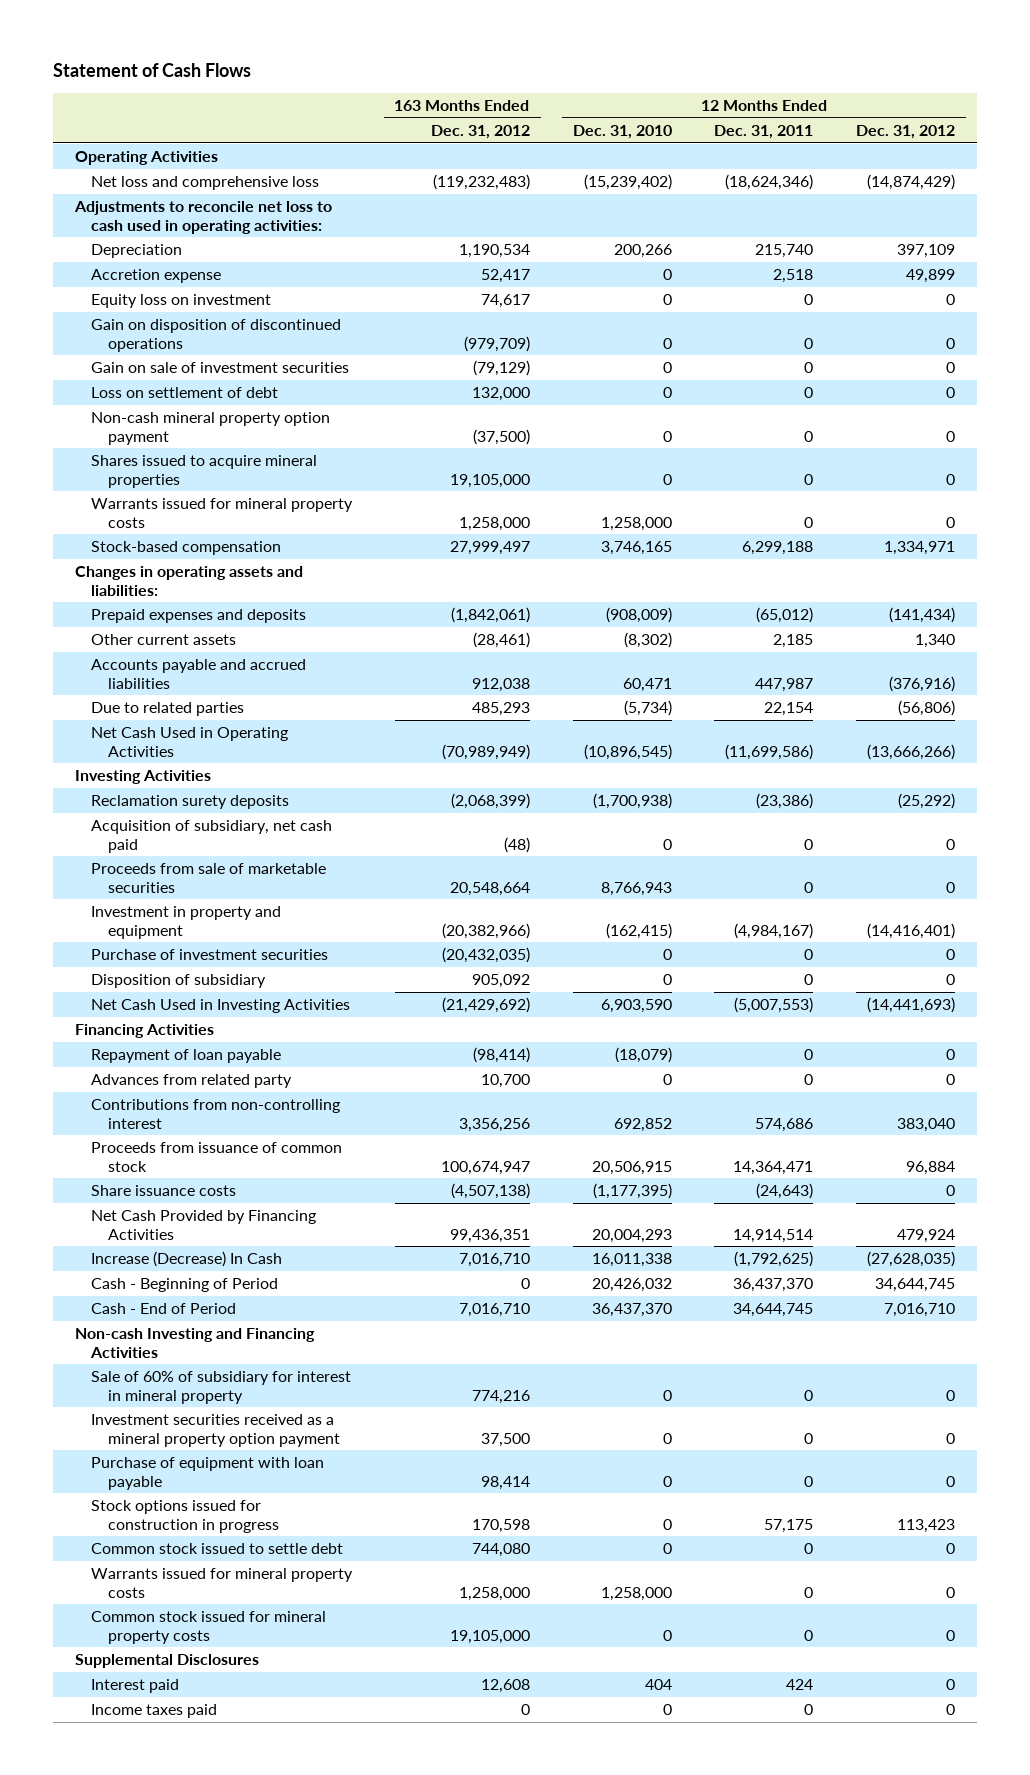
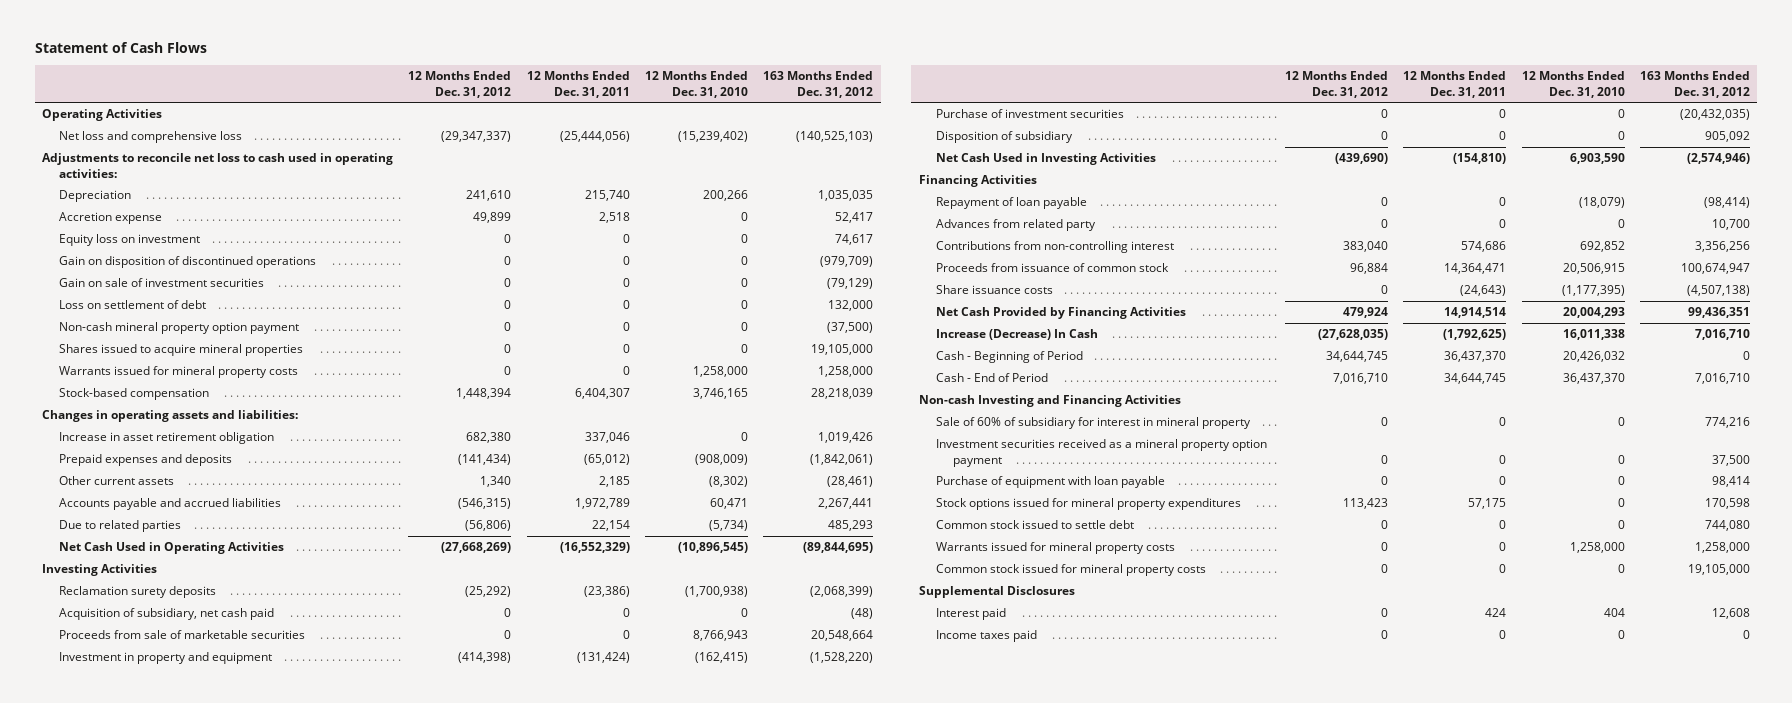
[432,174,530,191] (119,232,483) -> [796,131,874,143] (140,525,103)
[725,174,814,191] (18,624,346) -> [559,131,630,143] (25,444,056)
[867,174,956,191] (14,874,429) -> [441,131,512,143] (29,347,337)
[458,244,530,259] 1,190,534 -> [818,190,874,202] 1,035,035
[897,244,956,259] 397,109 -> [466,190,512,202] 241,610
[449,541,530,556] 27,999,497 -> [811,388,874,400] 28,218,039
[742,541,814,556] 6,299,188 -> [574,388,630,400] 6,404,307
[884,541,956,556] 1,334,971 -> [456,388,512,400] 1,448,394
none -> [59,432,275,445] Increase in asset retirement obligation
[471,677,530,692] 912,038 -> [818,498,874,510] 2,267,441
[755,677,814,692] 447,987 -> [574,498,630,510] 1,972,789
[889,675,956,692] (376,916) -> [458,498,512,510] (546,315)
[441,743,530,760] (70,989,949) -> [803,542,874,554] (89,844,695)
[725,743,814,760] (11,699,586) -> [559,542,630,554] (16,552,329)
[867,743,956,760] (13,666,266) -> [441,542,512,554] (27,668,269)
[441,922,530,939] (20,382,966) -> [810,652,874,664] (1,528,220)
[734,922,814,939] (4,984,167) -> [576,652,630,664] (131,424)
[867,922,956,939] (14,416,401) -> [458,652,512,664] (414,398)
[441,997,530,1014] (21,429,692) -> [1686,153,1750,165] (2,574,946)
[734,997,814,1014] (5,007,553) -> [1453,153,1507,165] (154,810)
[867,997,956,1014] (14,441,693) -> [1334,153,1388,165] (439,690)
[91,1500,279,1533] Stock options issued for construction in progress -> [935,498,1241,511] Stock options issued for mineral property expenditures

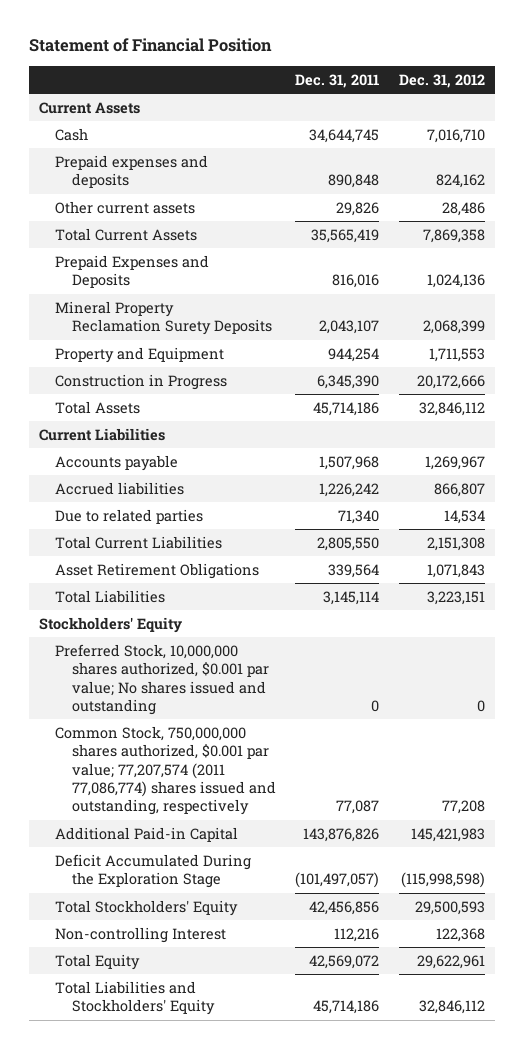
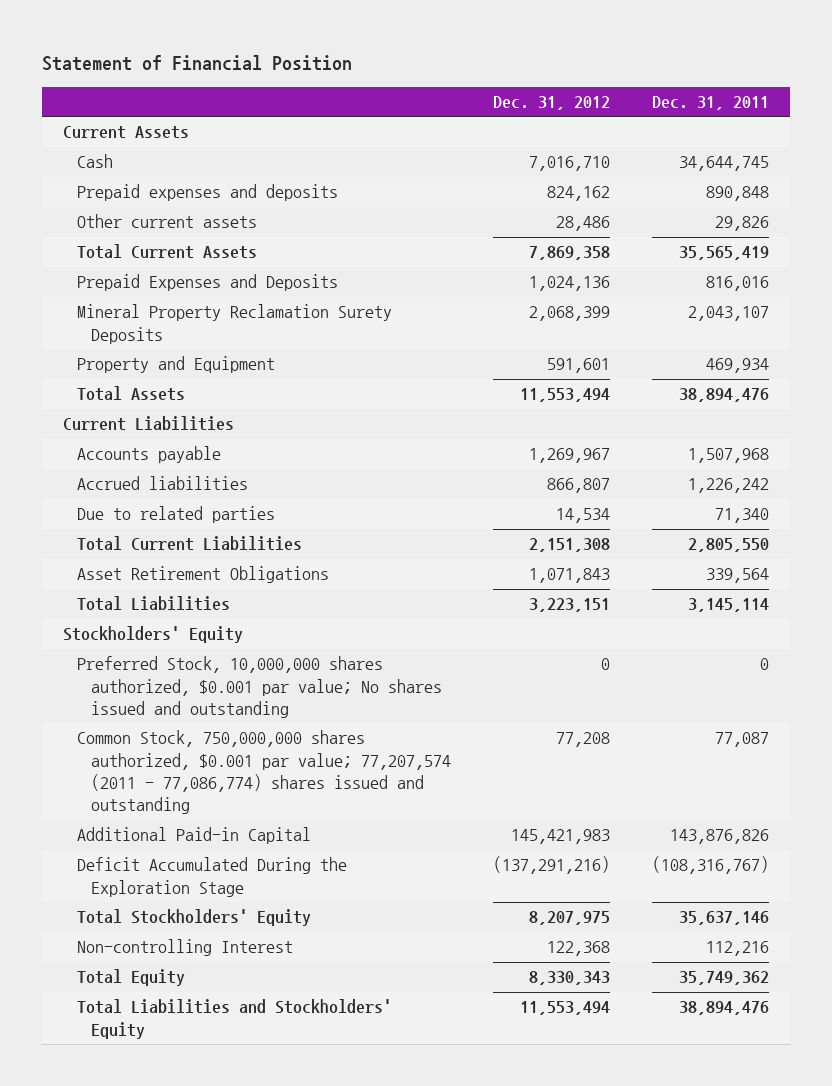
[55,373,228,390] Construction in Progress -> none
[328,347,380,362] 944,254 -> [705,358,769,374] 469,934
[428,347,485,362] 1,711,553 -> [547,358,611,374] 591,601
[313,401,380,416] 45,714,186 -> [678,388,769,403] 38,894,476
[418,401,485,416] 32,846,112 -> [520,388,611,403] 11,553,494
[55,725,276,816] Common Stock, 750,000,000 shares authorized, $0.001 par value; 77,207,574 (2011 77,086,774) shares issued and outstanding, respectively -> [77,730,452,815] Common Stock, 750,000,000 shares authorized, $0.001 par value; 77,207,574 (2011 - 77,086,774) shares issued and outstanding
[295,872,380,889] (101,497,057) -> [651,856,769,875] (108,316,767)
[400,872,485,889] (115,998,598) -> [493,856,611,875] (137,291,216)
[309,900,380,915] 42,456,856 -> [678,911,769,926] 35,637,146
[414,900,485,915] 29,500,593 -> [529,911,611,926] 8,207,975
[309,954,380,969] 42,569,072 -> [678,971,769,986] 35,749,362
[416,954,485,969] 29,622,961 -> [529,971,611,986] 8,330,343
[313,1000,380,1015] 45,714,186 -> [678,1001,769,1016] 38,894,476
[418,1000,485,1015] 32,846,112 -> [520,1001,611,1016] 11,553,494

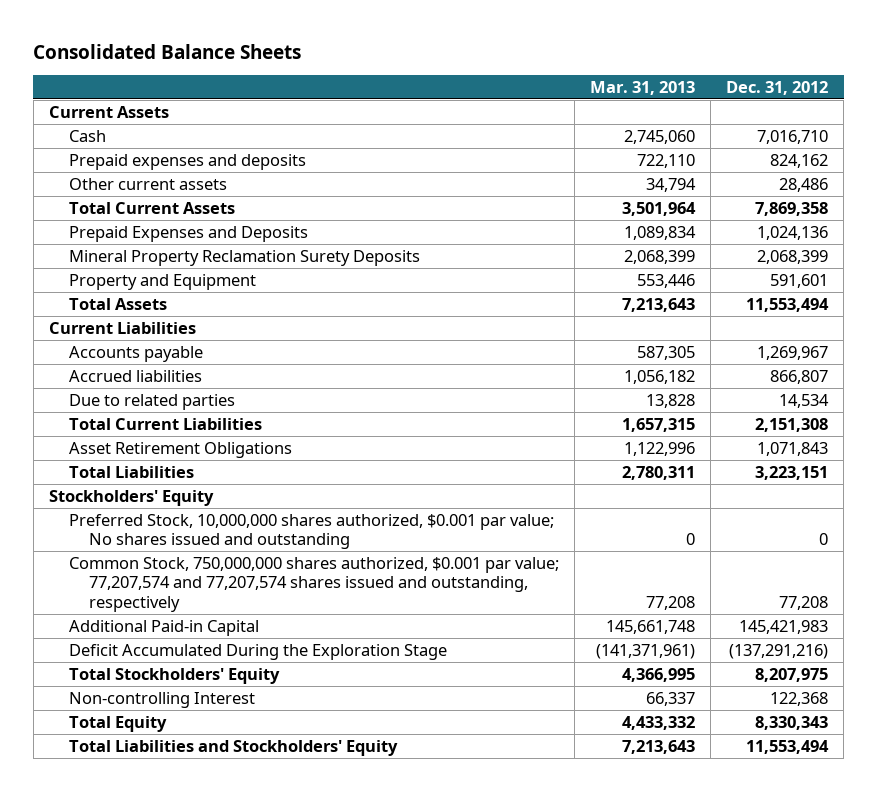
[42,55,353,72] Statement of Financial Position -> [33,43,302,59] Consolidated Balance Sheets
[651,96,769,111] Dec. 31, 2011 -> none
none -> [589,80,695,95] Mar. 31, 2013
[77,730,452,815] Common Stock, 750,000,000 shares authorized, $0.001 par value; 77,207,574 (2011 - 77,086,774) shares issued and outstanding -> [68,556,559,612] Common Stock, 750,000,000 shares authorized, $0.001 par value; 77,207,574 and 77,207,574 shares issued and outstanding, respectively

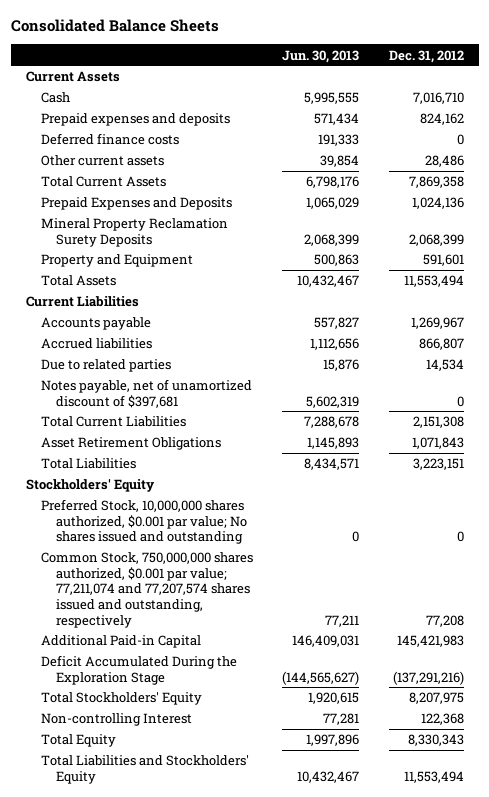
[589,80,695,95] Mar. 31, 2013 -> none
none -> [282,49,360,63] Jun. 30, 2013
none -> [40,133,179,146] Deferred finance costs
none -> [40,379,252,408] Notes payable, net of unamortized discount of $397,681
[68,556,559,612] Common Stock, 750,000,000 shares authorized, $0.001 par value; 77,207,574 and 77,207,574 shares issued and outstanding, respectively -> [40,552,253,628] Common Stock, 750,000,000 shares authorized, $0.001 par value; 77,211,074 and 77,207,574 shares issued and outstanding, respectively

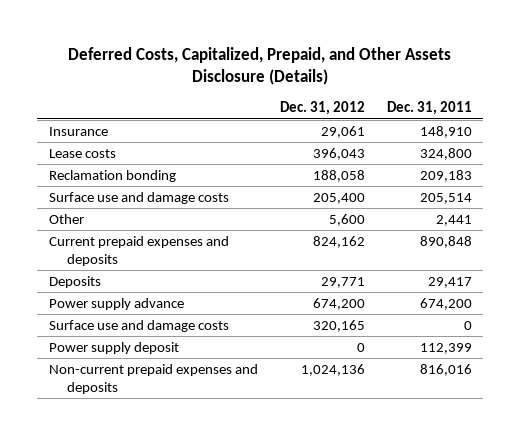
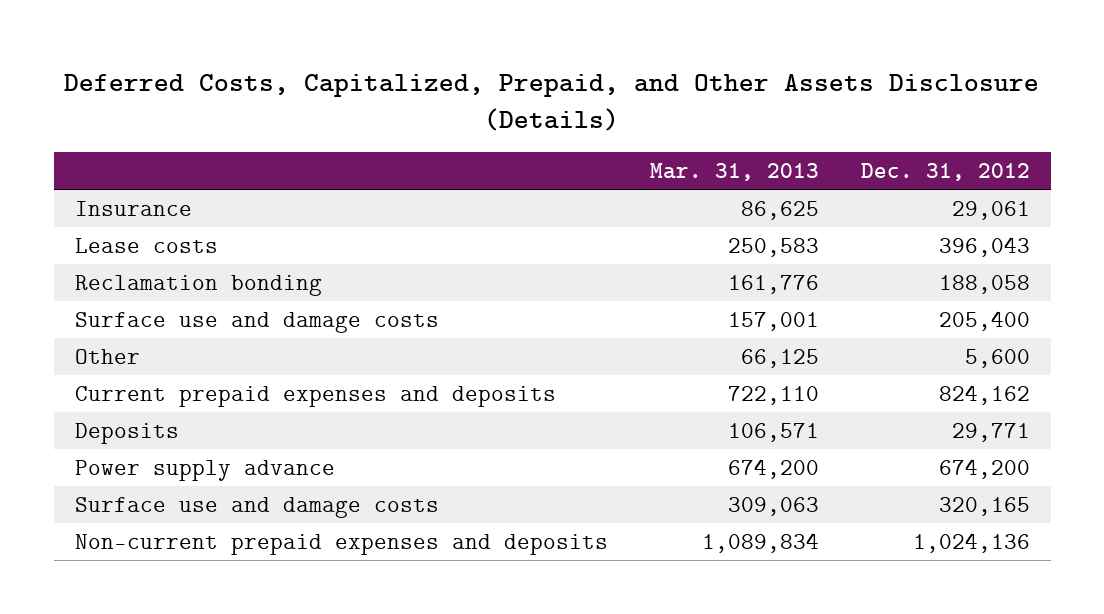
[387,101,473,116] Dec. 31, 2011 -> none
none -> [649,162,819,181] Mar. 31, 2013
[48,341,179,354] Power supply deposit -> none

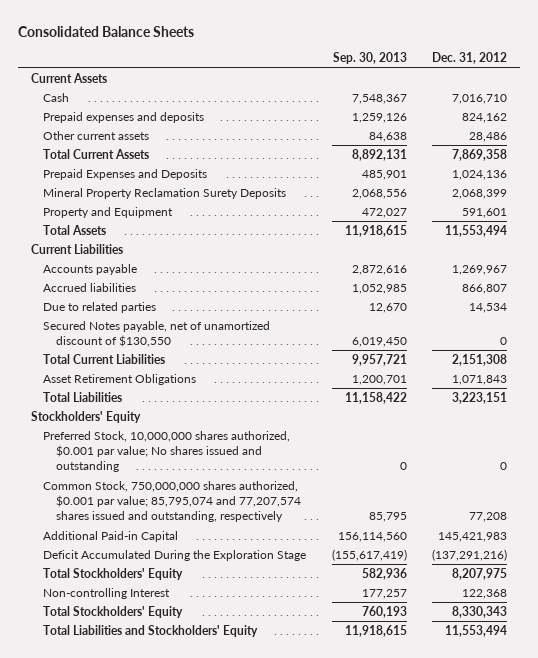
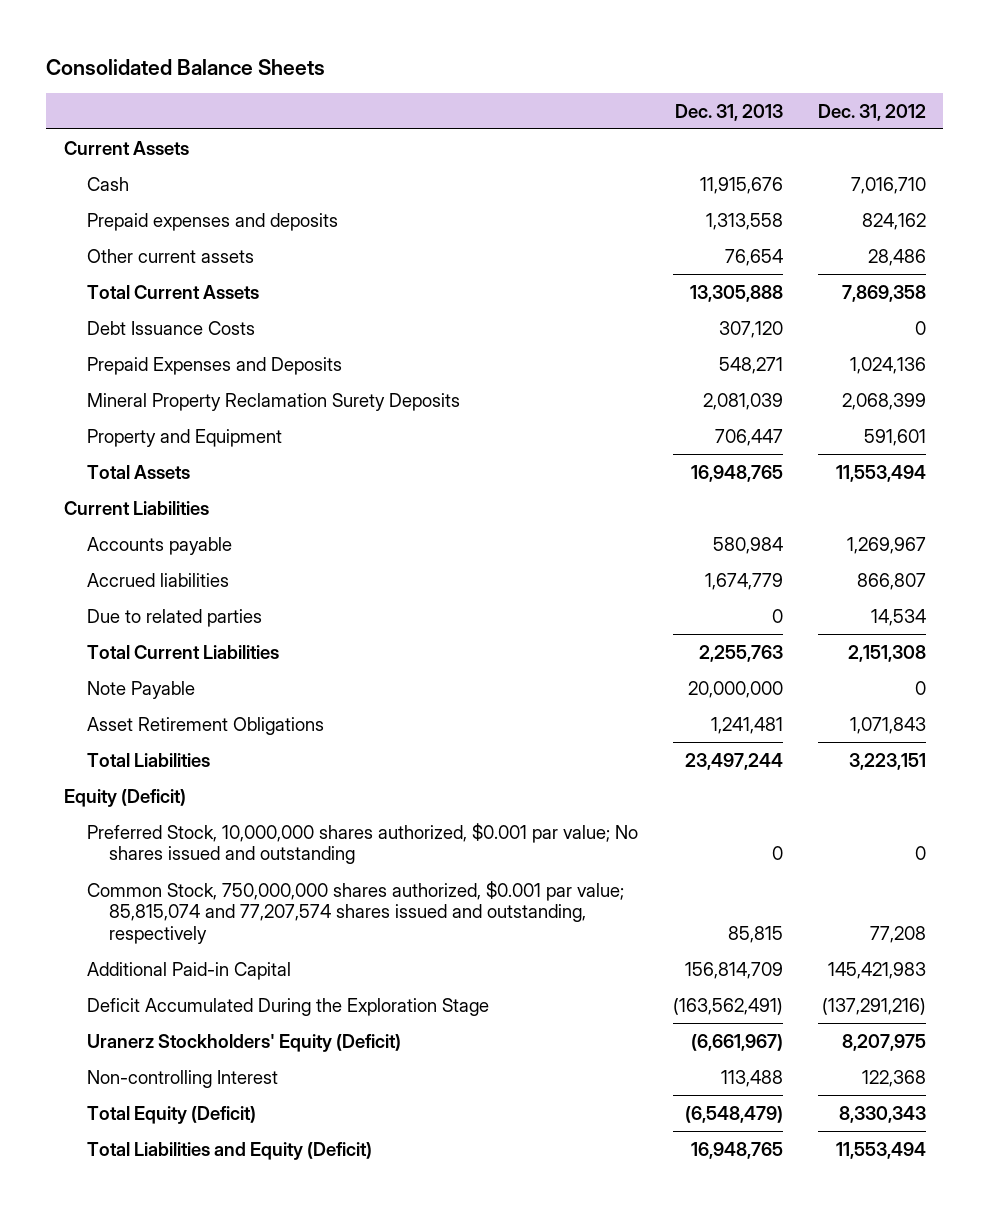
[332,52,407,65] Sep. 30, 2013 -> none
none -> [674,103,783,121] Dec. 31, 2013
none -> [86,320,255,335] Debt Issuance Costs
[43,320,271,348] Secured Notes payable, net of unamortized discount of $130,550 -> none
none -> [86,680,195,699] Note Payable
[30,410,141,423] Stockholders' Equity -> [63,788,186,807] Equity (Deficit)
[43,480,301,523] Common Stock, 750,000,000 shares authorized, $0.001 par value; 85,795,074 and 77,207,574 shares issued and outstanding, respectively -> [86,880,624,945] Common Stock, 750,000,000 shares authorized, $0.001 par value; 85,815,074 and 77,207,574 shares issued and outstanding, respectively
[43,567,184,580] Total Stockholders' Equity -> [86,1033,401,1052] Uranerz Stockholders' Equity (Deficit)
[43,605,184,618] Total Stockholders' Equity -> [86,1105,256,1124] Total Equity (Deficit)
[43,624,259,637] Total Liabilities and Stockholders' Equity -> [86,1141,372,1160] Total Liabilities and Equity (Deficit)

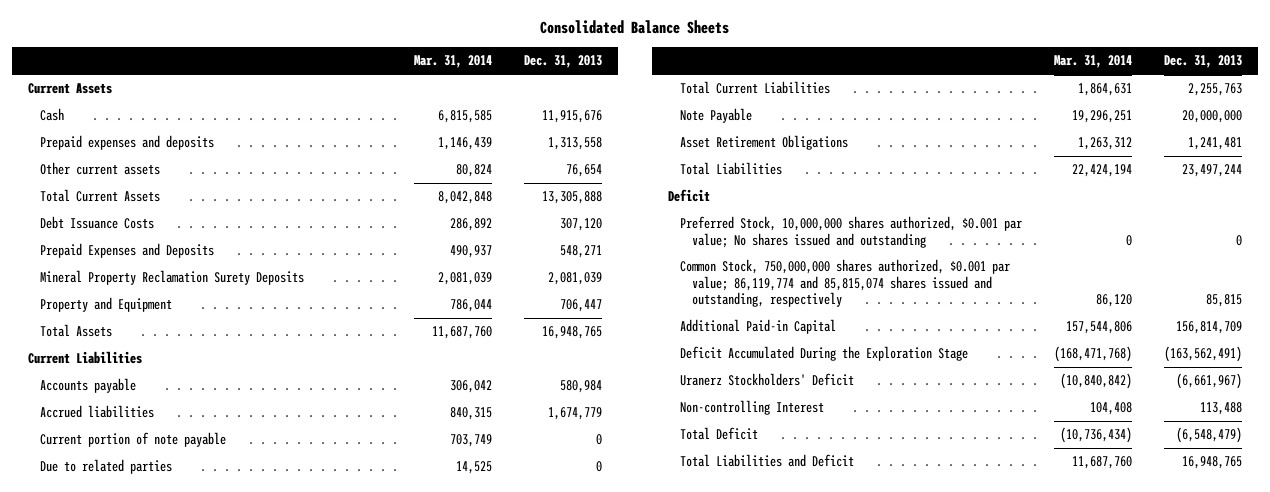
[817,103,926,121] Dec. 31, 2012 -> none
none -> [413,55,492,69] Mar. 31, 2014
none -> [39,432,226,448] Current portion of note payable
[63,788,186,807] Equity (Deficit) -> [668,189,711,203] Deficit
[86,880,624,945] Common Stock, 750,000,000 shares authorized, $0.001 par value; 85,815,074 and 77,207,574 shares issued and outstanding, respectively -> [679,259,1010,308] Common Stock, 750,000,000 shares authorized, $0.001 par value; 86,119,774 and 85,815,074 shares issued and outstanding, respectively
[86,1033,401,1052] Uranerz Stockholders' Equity (Deficit) -> [679,373,854,387] Uranerz Stockholders' Deficit
[86,1105,256,1124] Total Equity (Deficit) -> [679,427,758,441] Total Deficit
[86,1141,372,1160] Total Liabilities and Equity (Deficit) -> [679,454,854,468] Total Liabilities and Deficit

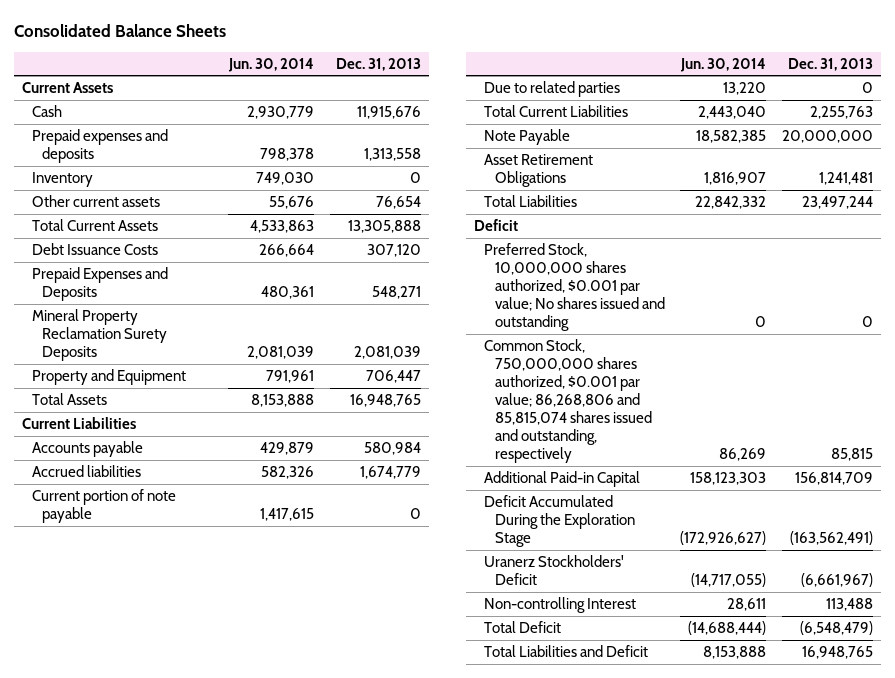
[413,55,492,69] Mar. 31, 2014 -> none
none -> [228,57,315,72] Jun. 30, 2014
none -> [32,172,94,188] Inventory
[679,259,1010,308] Common Stock, 750,000,000 shares authorized, $0.001 par value; 86,119,774 and 85,815,074 shares issued and outstanding, respectively -> [484,339,652,463] Common Stock, 750,000,000 shares authorized, $0.001 par value; 86,268,806 and 85,815,074 shares issued and outstanding, respectively

